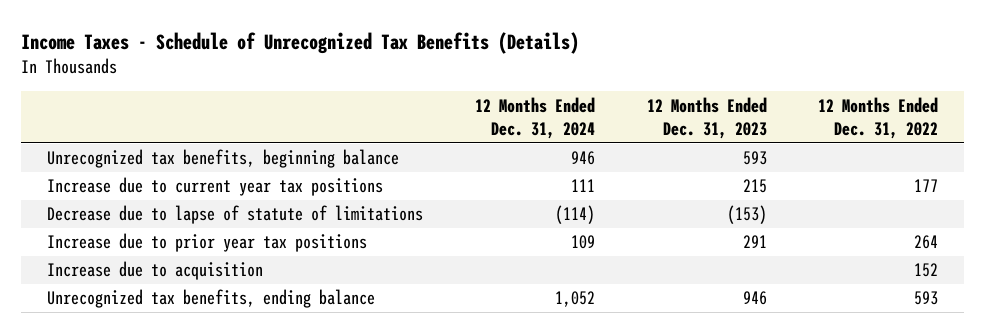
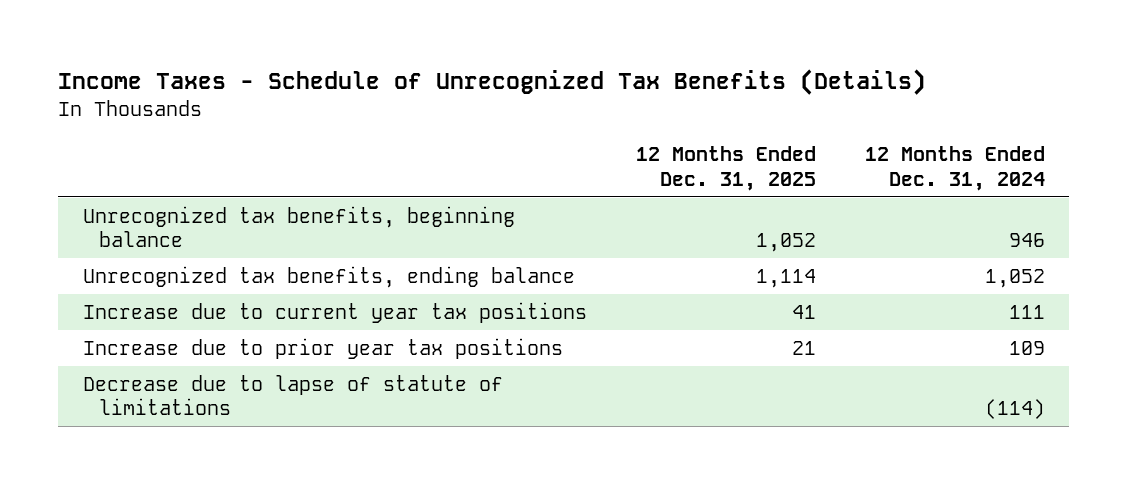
[646,96,767,139] 12 Months Ended Dec. 31, 2023 -> none
[818,96,939,139] 12 Months Ended Dec. 31, 2022 -> none
none -> [635,146,816,191] 12 Months Ended Dec. 31, 2025
[46,289,375,309] Unrecognized tax benefits, ending balance -> [82,265,575,288] Unrecognized tax benefits, ending balance
[46,261,263,281] Increase due to acquisition -> none
[46,205,423,225] Decrease due to lapse of statute of limitations -> [82,374,503,416] Decrease due to lapse of statute of limitations

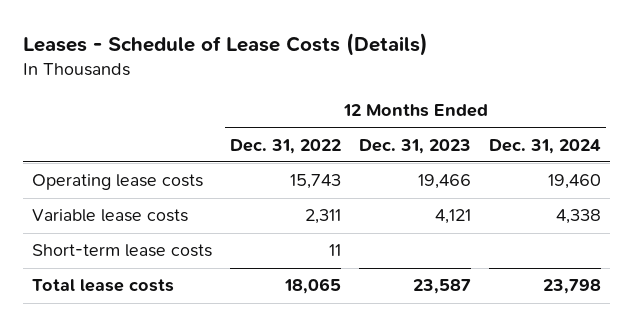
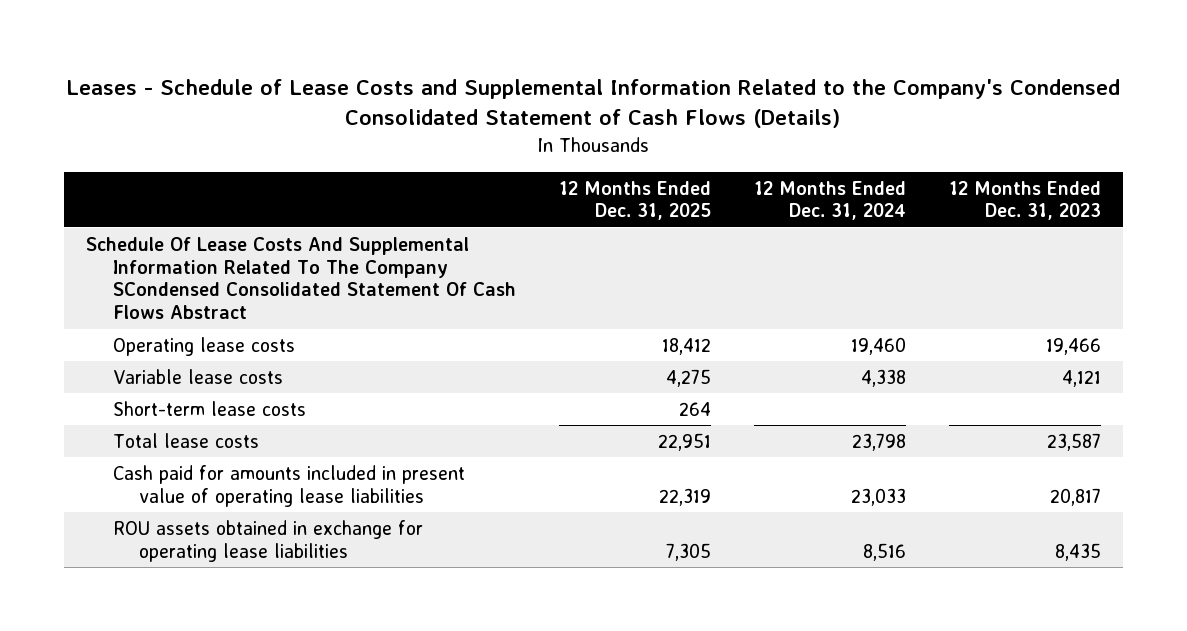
[22,32,428,56] Leases - Schedule of Lease Costs (Details) -> [66,78,1121,129] Leases - Schedule of Lease Costs and Supplemental Information Related to the Company's Condensed Consolidated Statement of Cash Flows (Details)
[229,138,341,154] Dec. 31, 2022 -> none
none -> [558,180,711,221] 12 Months Ended Dec. 31, 2025
none -> [85,236,516,320] Schedule Of Lease Costs And Supplemental Information Related To The Company SCondensed Consolidated Statement Of Cash Flows Abstract
none -> [112,464,465,507] Cash paid for amounts included in present value of operating lease liabilities
none -> [112,519,423,562] ROU assets obtained in exchange for operating lease liabilities

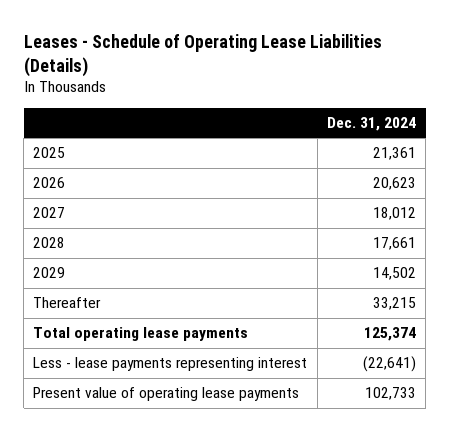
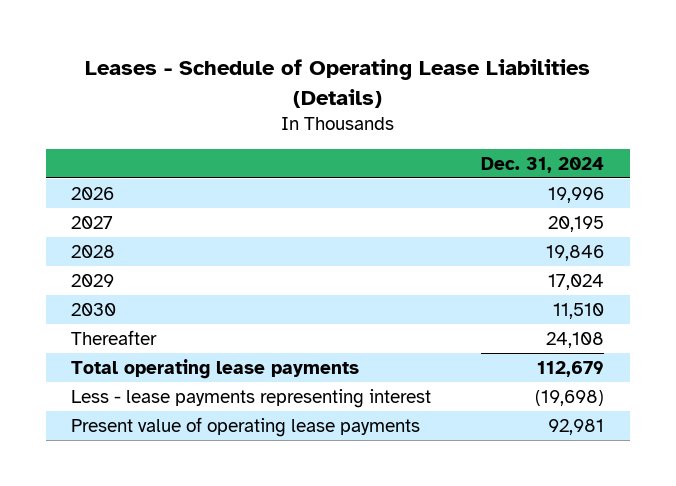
[33,147,66,159] 2025 -> none
[372,177,416,191] 20,623 -> [548,186,605,203] 19,996
[372,207,416,221] 18,012 -> [548,215,605,232] 20,195
[372,237,416,251] 17,661 -> [546,244,605,261] 19,846
[372,267,416,281] 14,502 -> [548,273,605,290] 17,024
none -> [71,302,117,316] 2030
[372,297,416,311] 33,215 -> [546,331,605,348] 24,108
[363,327,416,342] 125,374 -> [537,360,605,377] 112,679
[362,356,416,373] (22,641) -> [535,389,605,406] (19,698)
[364,387,416,401] 102,733 -> [548,418,605,435] 92,981

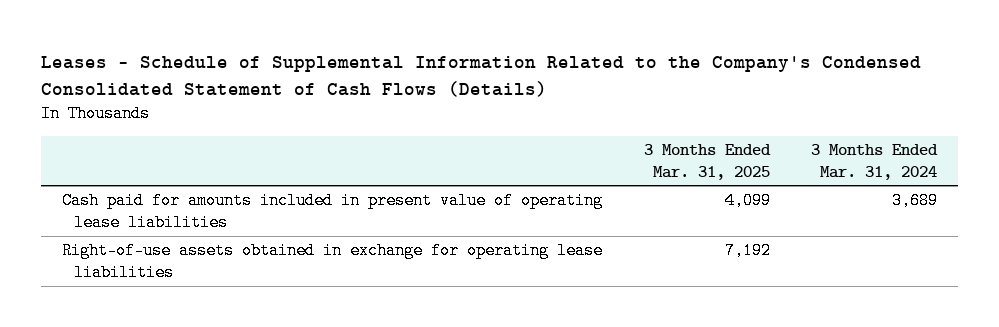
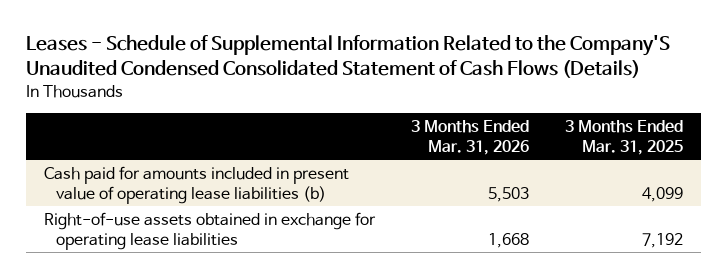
[41,56,922,97] Leases - Schedule of Supplemental Information Related to the Company's Condensed Consolidated Statement of Cash Flows (Details) -> [25,35,670,79] Leases - Schedule of Supplemental Information Related to the Company'S Unaudited Condensed Consolidated Statement of Cash Flows (Details)
[811,143,939,180] 3 Months Ended Mar. 31, 2024 -> none
none -> [410,120,529,155] 3 Months Ended Mar. 31, 2026
[62,192,604,232] Cash paid for amounts included in present value of operating lease liabilities -> [43,166,349,204] Cash paid for amounts included in present value of operating lease liabilities (b)

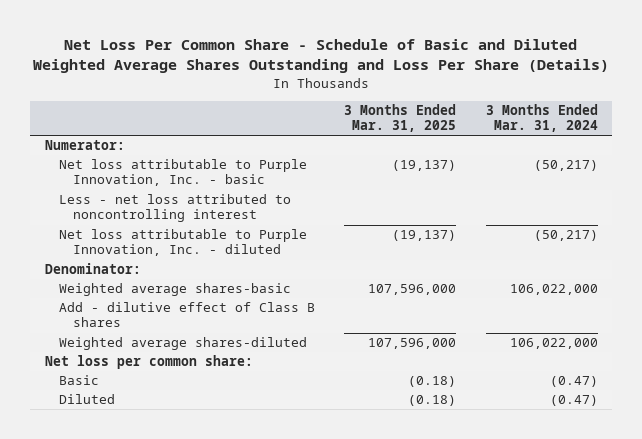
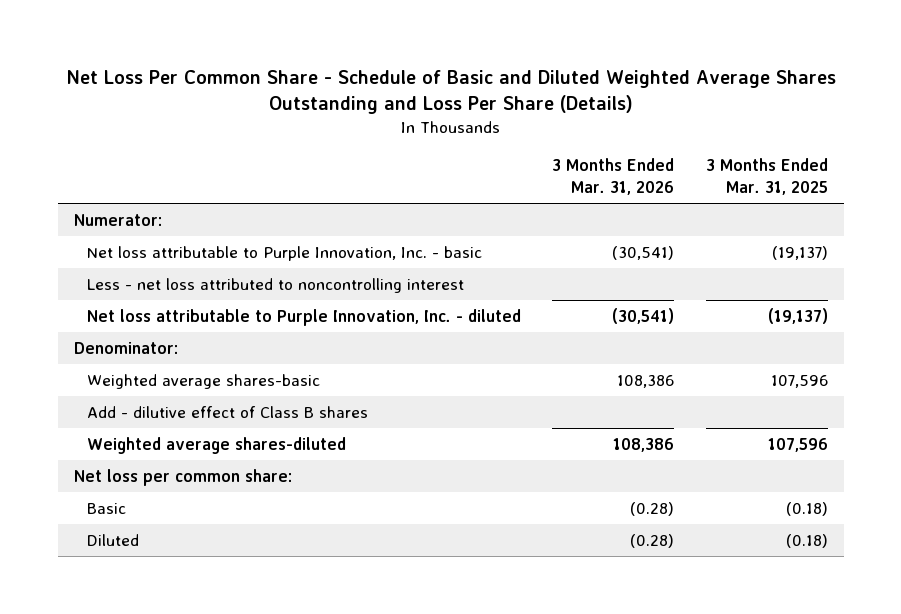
[485,104,598,133] 3 Months Ended Mar. 31, 2024 -> none
none -> [552,158,675,196] 3 Months Ended Mar. 31, 2026
[368,284,457,296] 107,596,000 -> [770,374,828,388] 107,596
[368,338,457,350] 107,596,000 -> [767,437,828,452] 107,596

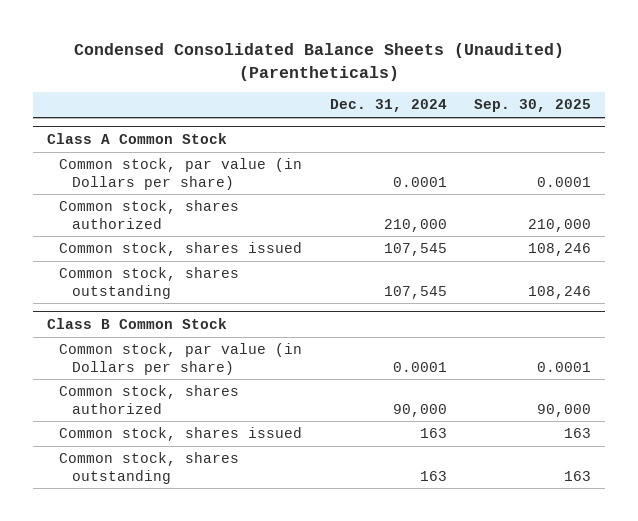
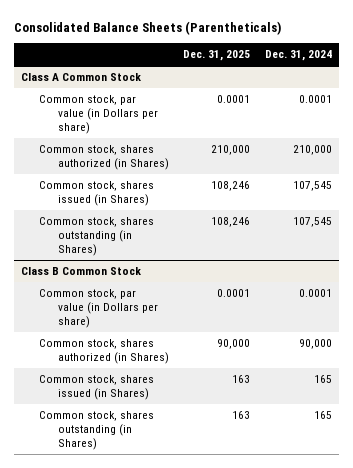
[73,43,564,81] Condensed Consolidated Balance Sheets (Unaudited) (Parentheticals) -> [13,20,281,35] Consolidated Balance Sheets (Parentheticals)
[473,99,591,113] Sep. 30, 2025 -> none
none -> [183,50,251,62] Dec. 31, 2025
[59,200,240,229] Common stock, shares authorized -> [39,145,169,171] Common stock, shares authorized (in Shares)
[59,242,303,257] Common stock, shares issued -> [39,181,155,207] Common stock, shares issued (in Shares)
[59,267,240,299] Common stock, shares outstanding -> [39,217,155,257] Common stock, shares outstanding (in Shares)
[59,385,240,414] Common stock, shares authorized -> [39,339,169,365] Common stock, shares authorized (in Shares)
[59,427,303,442] Common stock, shares issued -> [39,375,155,401] Common stock, shares issued (in Shares)
[419,428,447,439] 163 -> [313,375,332,384] 165
[59,452,240,484] Common stock, shares outstanding -> [39,411,155,451] Common stock, shares outstanding (in Shares)
[419,470,447,481] 163 -> [313,411,332,420] 165

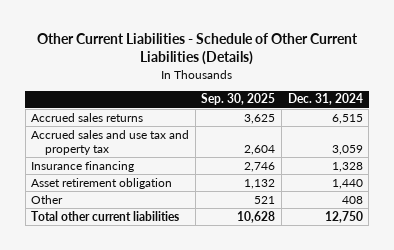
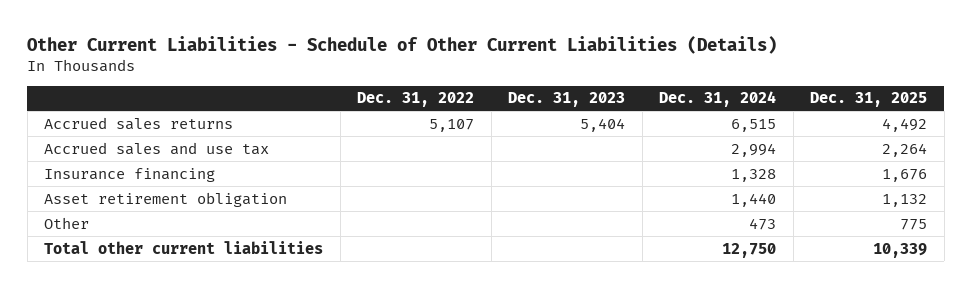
[201,93,276,106] Sep. 30, 2025 -> none
none -> [357,92,475,108] Dec. 31, 2022
none -> [508,92,626,108] Dec. 31, 2023
none -> [810,92,928,108] Dec. 31, 2025
[31,129,190,155] Accrued sales and use tax and property tax -> [44,141,270,155] Accrued sales and use tax
[331,144,363,155] 3,059 -> [731,142,777,157] 2,994
[341,195,363,204] 408 -> [749,217,777,230] 473

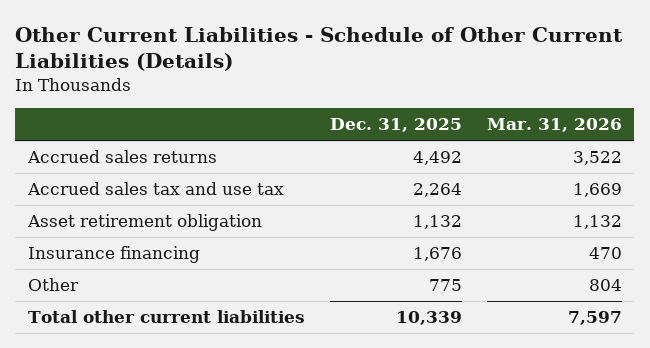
[357,92,475,108] Dec. 31, 2022 -> none
[508,92,626,108] Dec. 31, 2023 -> none
[659,91,777,108] Dec. 31, 2024 -> none
none -> [486,118,622,133] Mar. 31, 2026
[44,141,270,155] Accrued sales and use tax -> [26,182,284,196] Accrued sales tax and use tax
[44,167,216,182] Insurance financing -> [27,246,200,264] Insurance financing

